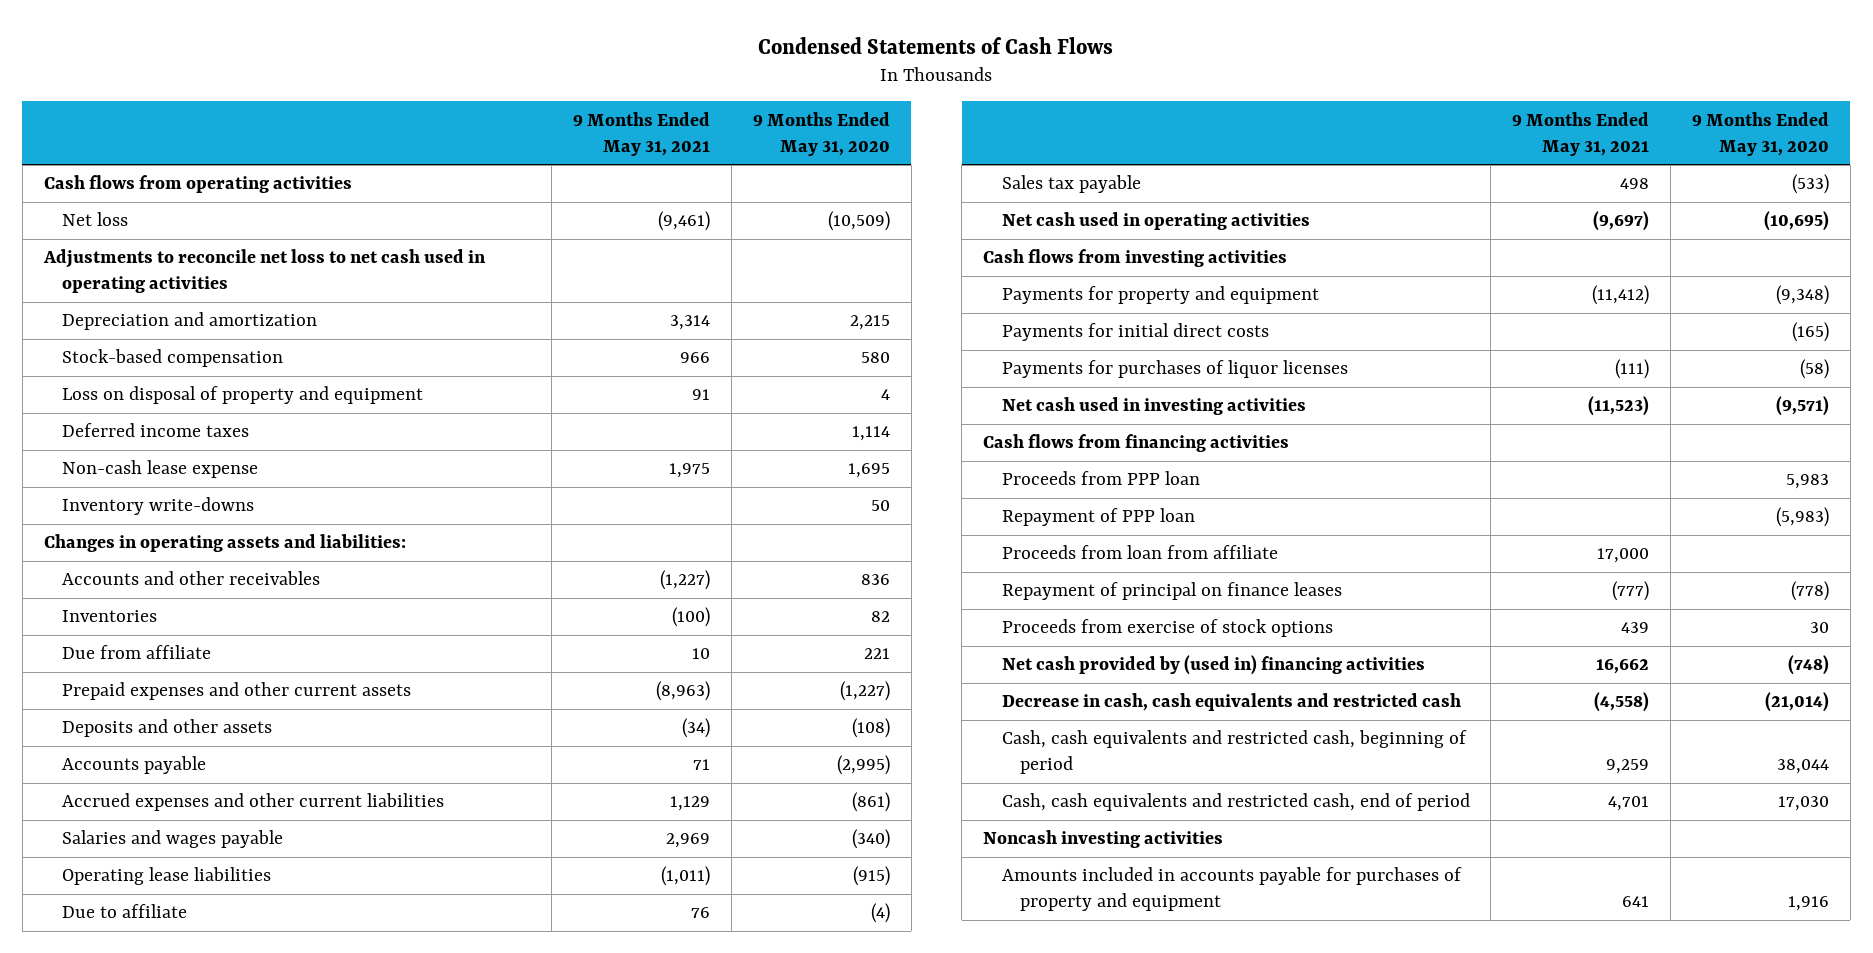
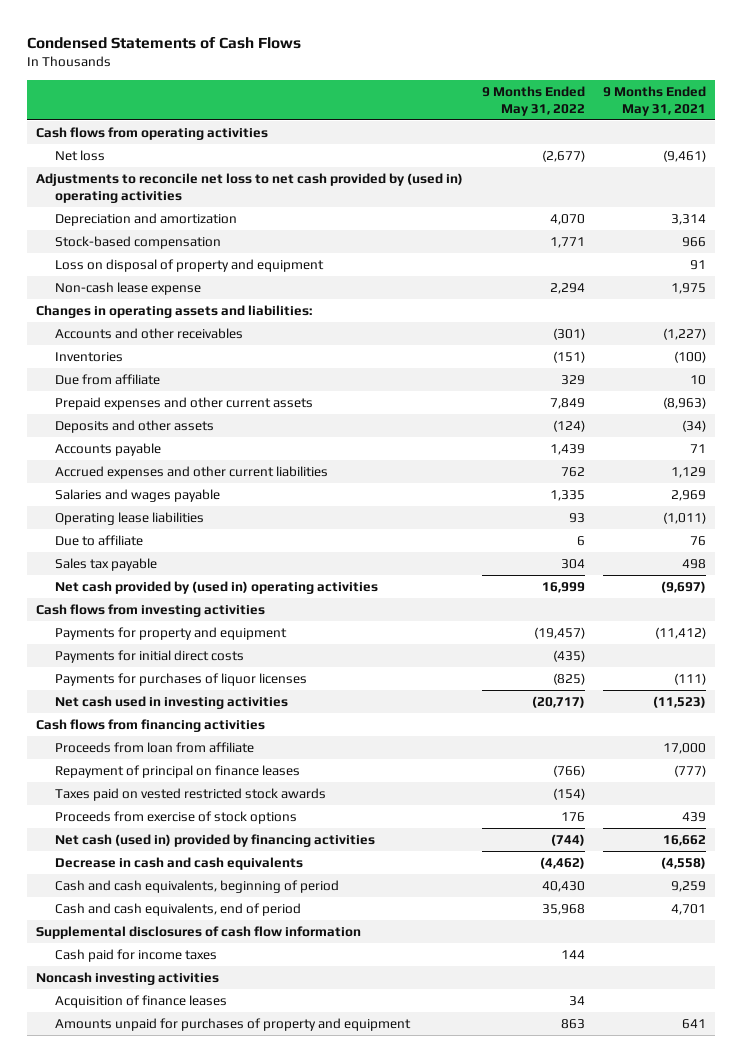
[752,111,890,156] 9 Months Ended May 31, 2020 -> none
none -> [481,85,585,116] 9 Months Ended May 31, 2022
[42,249,486,294] Adjustments to reconcile net loss to net cash used in operating activities -> [36,172,464,203] Adjustments to reconcile net loss to net cash provided by (used in) operating activities
[62,423,250,438] Deferred income taxes -> none
[62,497,255,516] Inventory write-downs -> none
[1001,212,1310,231] Net cash used in operating activities -> [55,580,379,594] Net cash provided by (used in) operating activities
[1001,471,1200,486] Proceeds from PPP loan -> none
[1001,508,1195,527] Repayment of PPP loan -> none
none -> [55,787,327,801] Taxes paid on vested restricted stock awards
[1001,655,1425,676] Net cash provided by (used in) financing activities -> [55,833,376,847] Net cash (used in) provided by financing activities
[1001,693,1461,712] Decrease in cash, cash equivalents and restricted cash -> [55,856,304,870] Decrease in cash and cash equivalents
[1001,730,1467,775] Cash, cash equivalents and restricted cash, beginning of period -> [55,879,340,893] Cash and cash equivalents, beginning of period
[1001,793,1470,812] Cash, cash equivalents and restricted cash, end of period -> [55,902,302,916] Cash and cash equivalents, end of period
none -> [36,925,362,939] Supplemental disclosures of cash flow information
none -> [55,948,218,962] Cash paid for income taxes
none -> [55,994,228,1008] Acquisition of finance leases
[1001,867,1462,912] Amounts included in accounts payable for purchases of property and equipment -> [55,1017,412,1031] Amounts unpaid for purchases of property and equipment

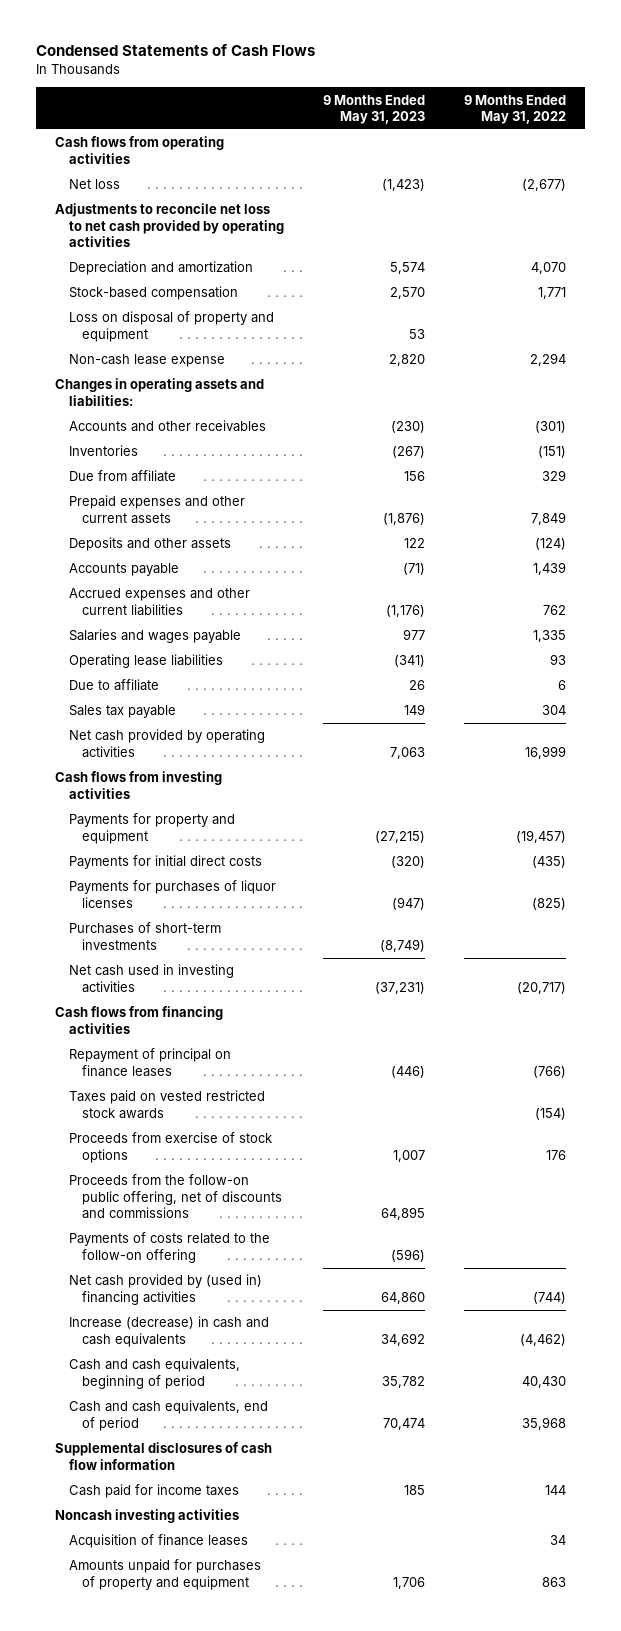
[603,85,707,116] 9 Months Ended May 31, 2021 -> none
none -> [322,94,425,124] 9 Months Ended May 31, 2023
[36,172,464,203] Adjustments to reconcile net loss to net cash provided by (used in) operating activities -> [55,203,284,248] Adjustments to reconcile net loss to net cash provided by operating activities
[55,580,379,594] Net cash provided by (used in) operating activities -> [68,729,265,758] Net cash provided by operating activities
none -> [68,922,221,950] Purchases of short-term investments
[55,741,255,753] Proceeds from loan from affiliate -> none
none -> [68,1174,282,1220] Proceeds from the follow-on public offering, net of discounts and commissions
none -> [68,1232,270,1263] Payments of costs related to the follow-on offering
[55,833,376,847] Net cash (used in) provided by financing activities -> [68,1274,262,1305] Net cash provided by (used in) financing activities
[55,856,304,870] Decrease in cash and cash equivalents -> [68,1316,269,1347] Increase (decrease) in cash and cash equivalents

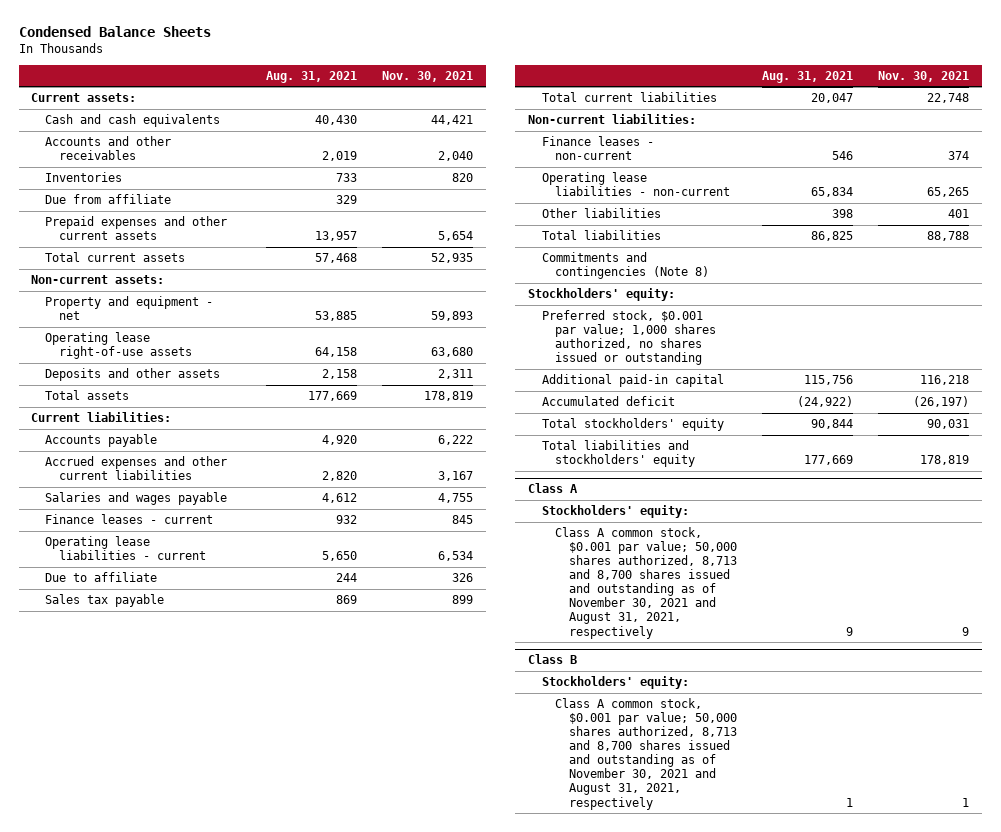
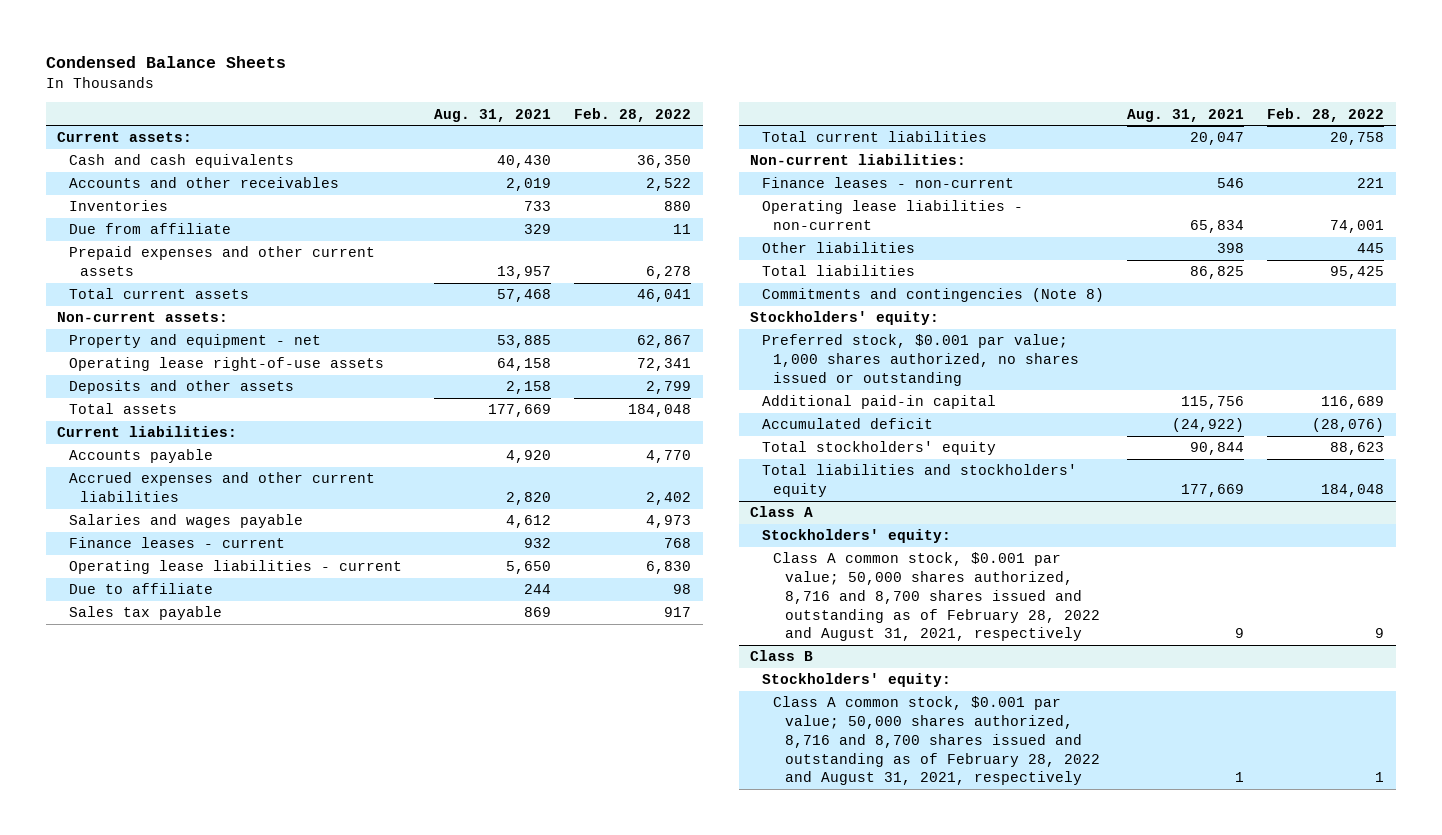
[382,70,474,82] Nov. 30, 2021 -> none
none -> [574,107,692,122] Feb. 28, 2022
[555,527,738,639] Class A common stock, $0.001 par value; 50,000 shares authorized, 8,713 and 8,700 shares issued and outstanding as of November 30, 2021 and August 31, 2021, respectively -> [773,552,1100,642] Class A common stock, $0.001 par value; 50,000 shares authorized, 8,716 and 8,700 shares issued and outstanding as of February 28, 2022 and August 31, 2021, respectively
[555,698,738,810] Class A common stock, $0.001 par value; 50,000 shares authorized, 8,713 and 8,700 shares issued and outstanding as of November 30, 2021 and August 31, 2021, respectively -> [773,696,1100,786] Class A common stock, $0.001 par value; 50,000 shares authorized, 8,716 and 8,700 shares issued and outstanding as of February 28, 2022 and August 31, 2021, respectively

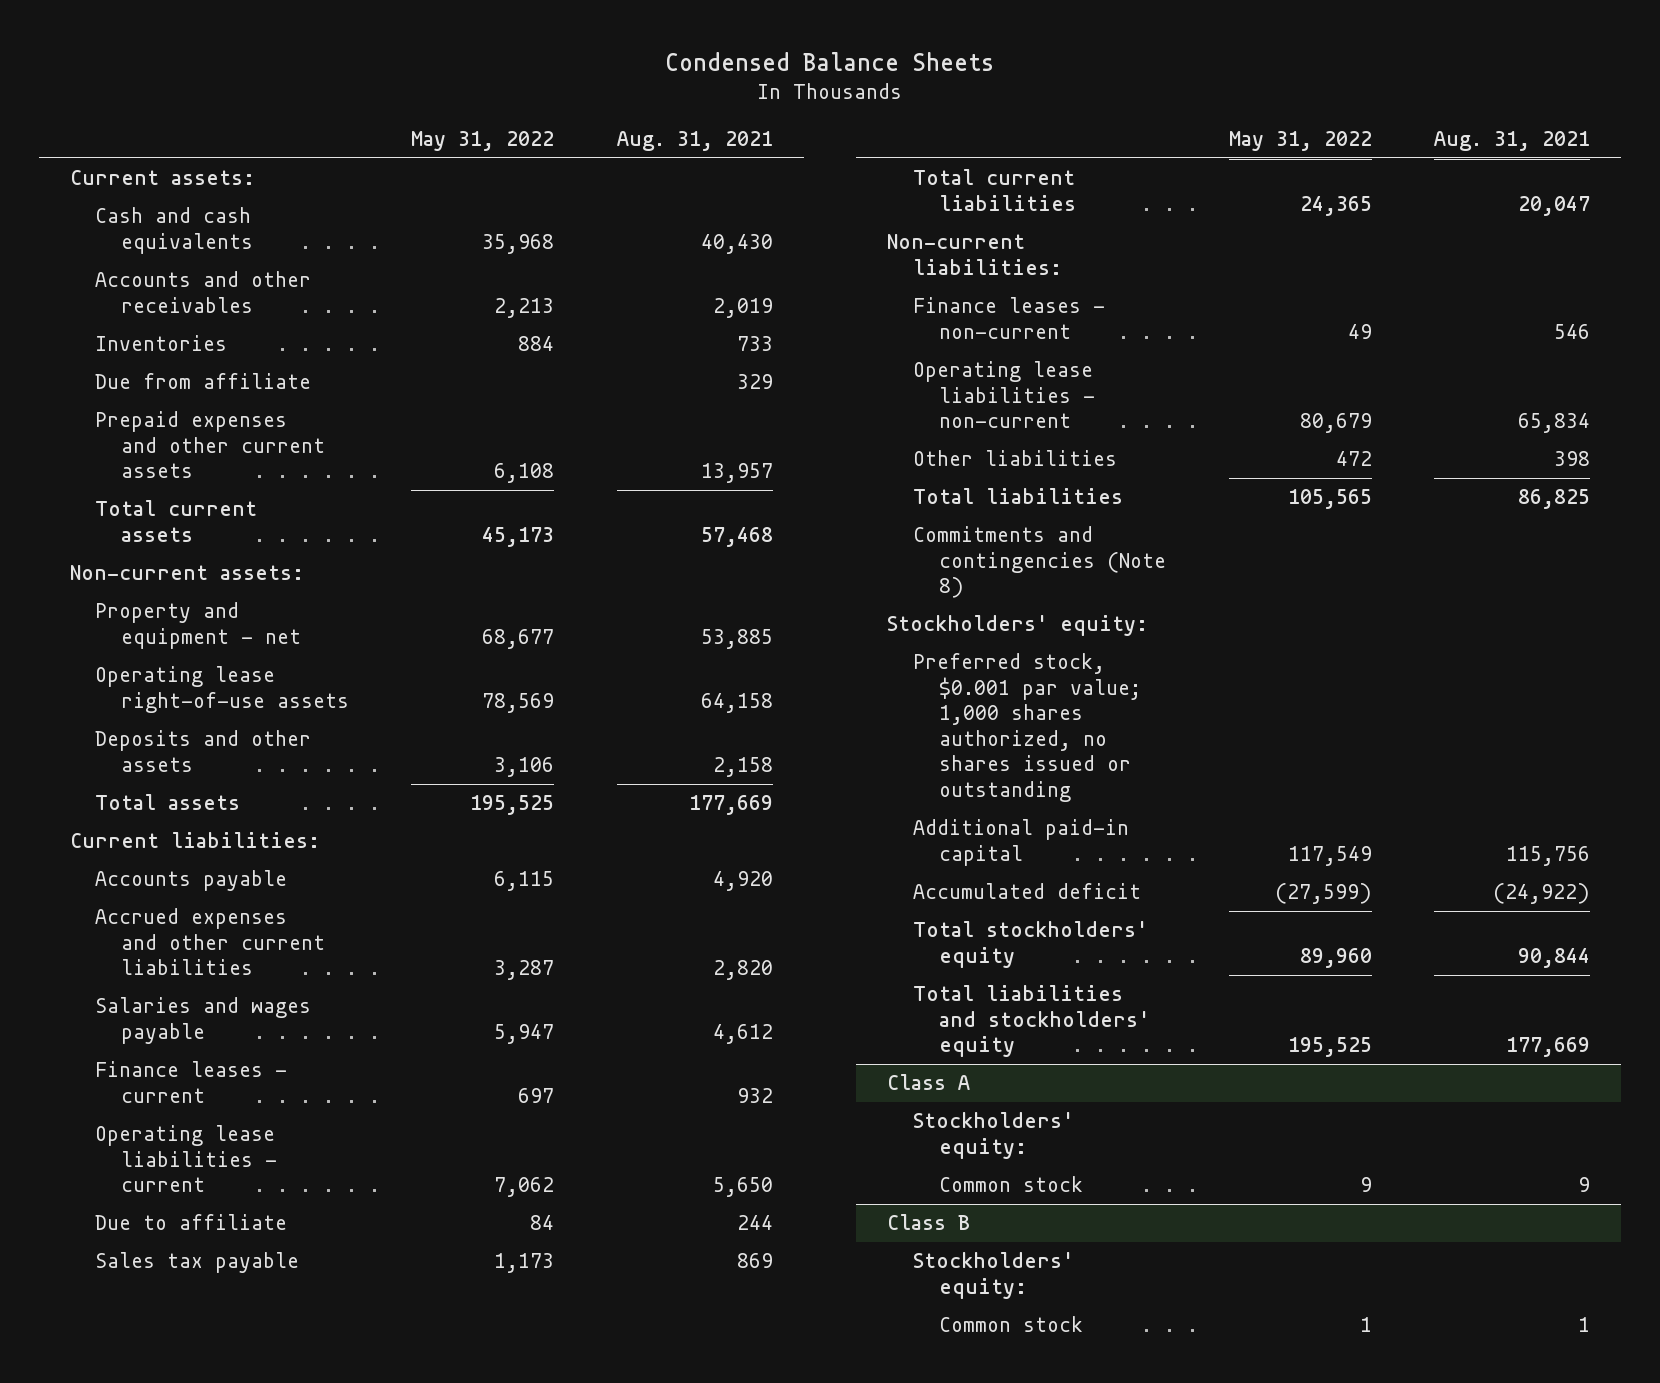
[574,107,692,122] Feb. 28, 2022 -> none
none -> [411,131,555,152] May 31, 2022
[773,552,1100,642] Class A common stock, $0.001 par value; 50,000 shares authorized, 8,716 and 8,700 shares issued and outstanding as of February 28, 2022 and August 31, 2021, respectively -> [938,1176,1083,1193] Common stock
[773,696,1100,786] Class A common stock, $0.001 par value; 50,000 shares authorized, 8,716 and 8,700 shares issued and outstanding as of February 28, 2022 and August 31, 2021, respectively -> [938,1316,1083,1333] Common stock

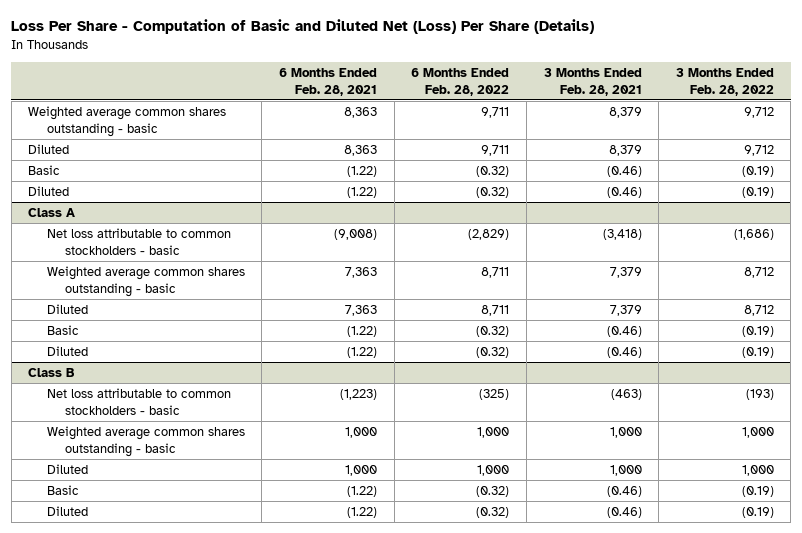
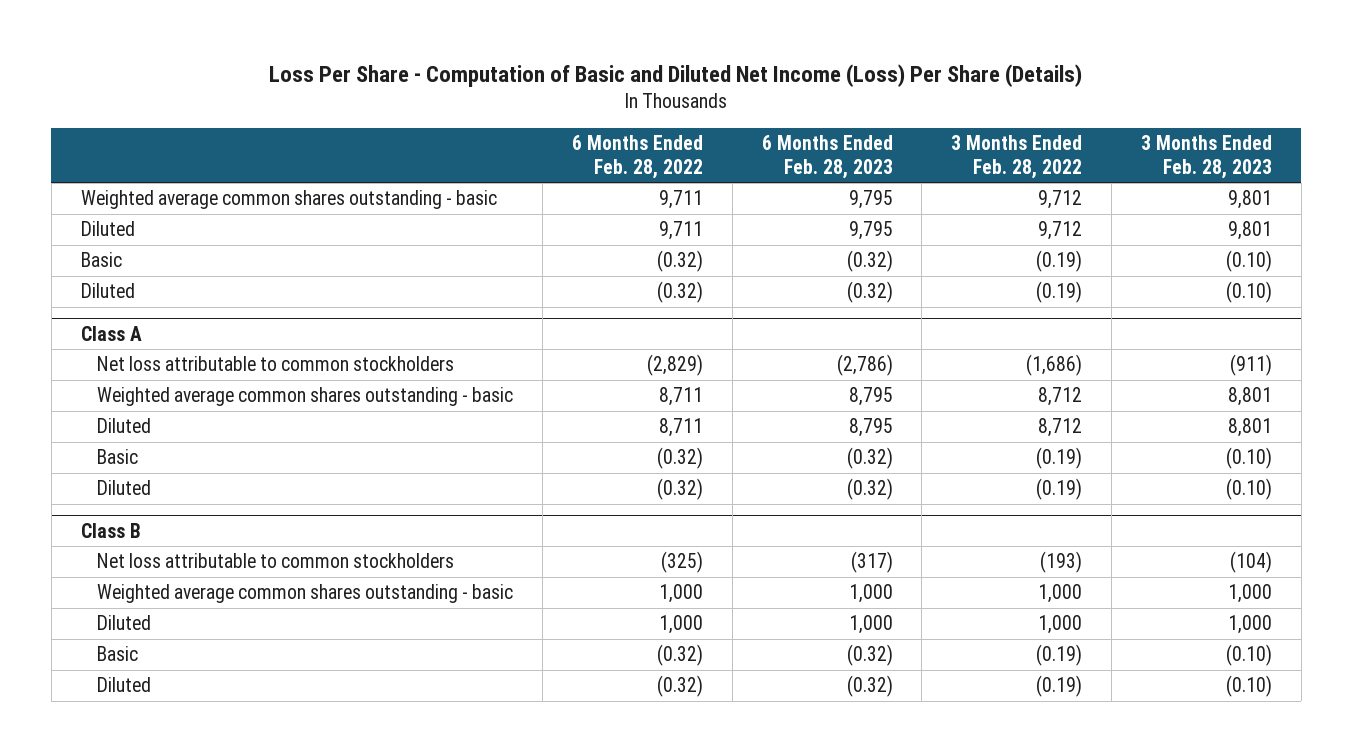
[11,19,595,35] Loss Per Share - Computation of Basic and Diluted Net (Loss) Per Share (Details) -> [269,63,1083,87] Loss Per Share - Computation of Basic and Diluted Net Income (Loss) Per Share (Details)
[279,68,378,96] 6 Months Ended Feb. 28, 2021 -> none
[543,68,642,96] 3 Months Ended Feb. 28, 2021 -> none
none -> [761,135,893,179] 6 Months Ended Feb. 28, 2023
none -> [1140,135,1272,179] 3 Months Ended Feb. 28, 2023
[46,227,231,255] Net loss attributable to common stockholders - basic -> [97,356,455,372] Net loss attributable to common stockholders
[46,387,231,415] Net loss attributable to common stockholders - basic -> [97,553,455,569] Net loss attributable to common stockholders

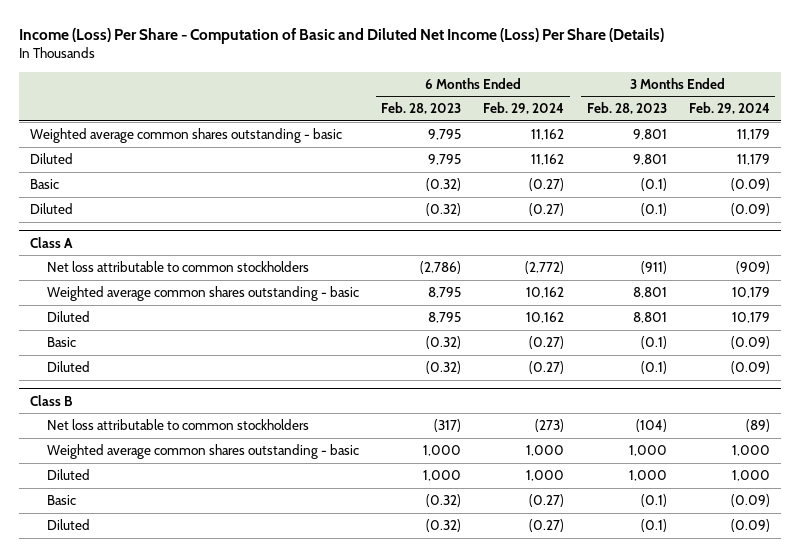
[269,63,1083,87] Loss Per Share - Computation of Basic and Diluted Net Income (Loss) Per Share (Details) -> [18,27,664,44] Income (Loss) Per Share - Computation of Basic and Diluted Net Income (Loss) Per Share (Details)
[572,135,704,179] 6 Months Ended Feb. 28, 2022 -> none
[951,135,1083,179] 3 Months Ended Feb. 28, 2022 -> none
none -> [483,102,565,115] Feb. 29, 2024
none -> [688,102,770,115] Feb. 29, 2024
[1225,250,1272,273] (0.10) -> [640,178,667,192] (0.1)
[1225,281,1272,304] (0.10) -> [640,203,667,217] (0.1)
[1225,447,1272,470] (0.10) -> [640,336,667,350] (0.1)
[1225,478,1272,501] (0.10) -> [640,361,667,375] (0.1)
[1225,644,1272,667] (0.10) -> [640,494,667,508] (0.1)
[1225,675,1272,698] (0.10) -> [640,519,667,533] (0.1)

